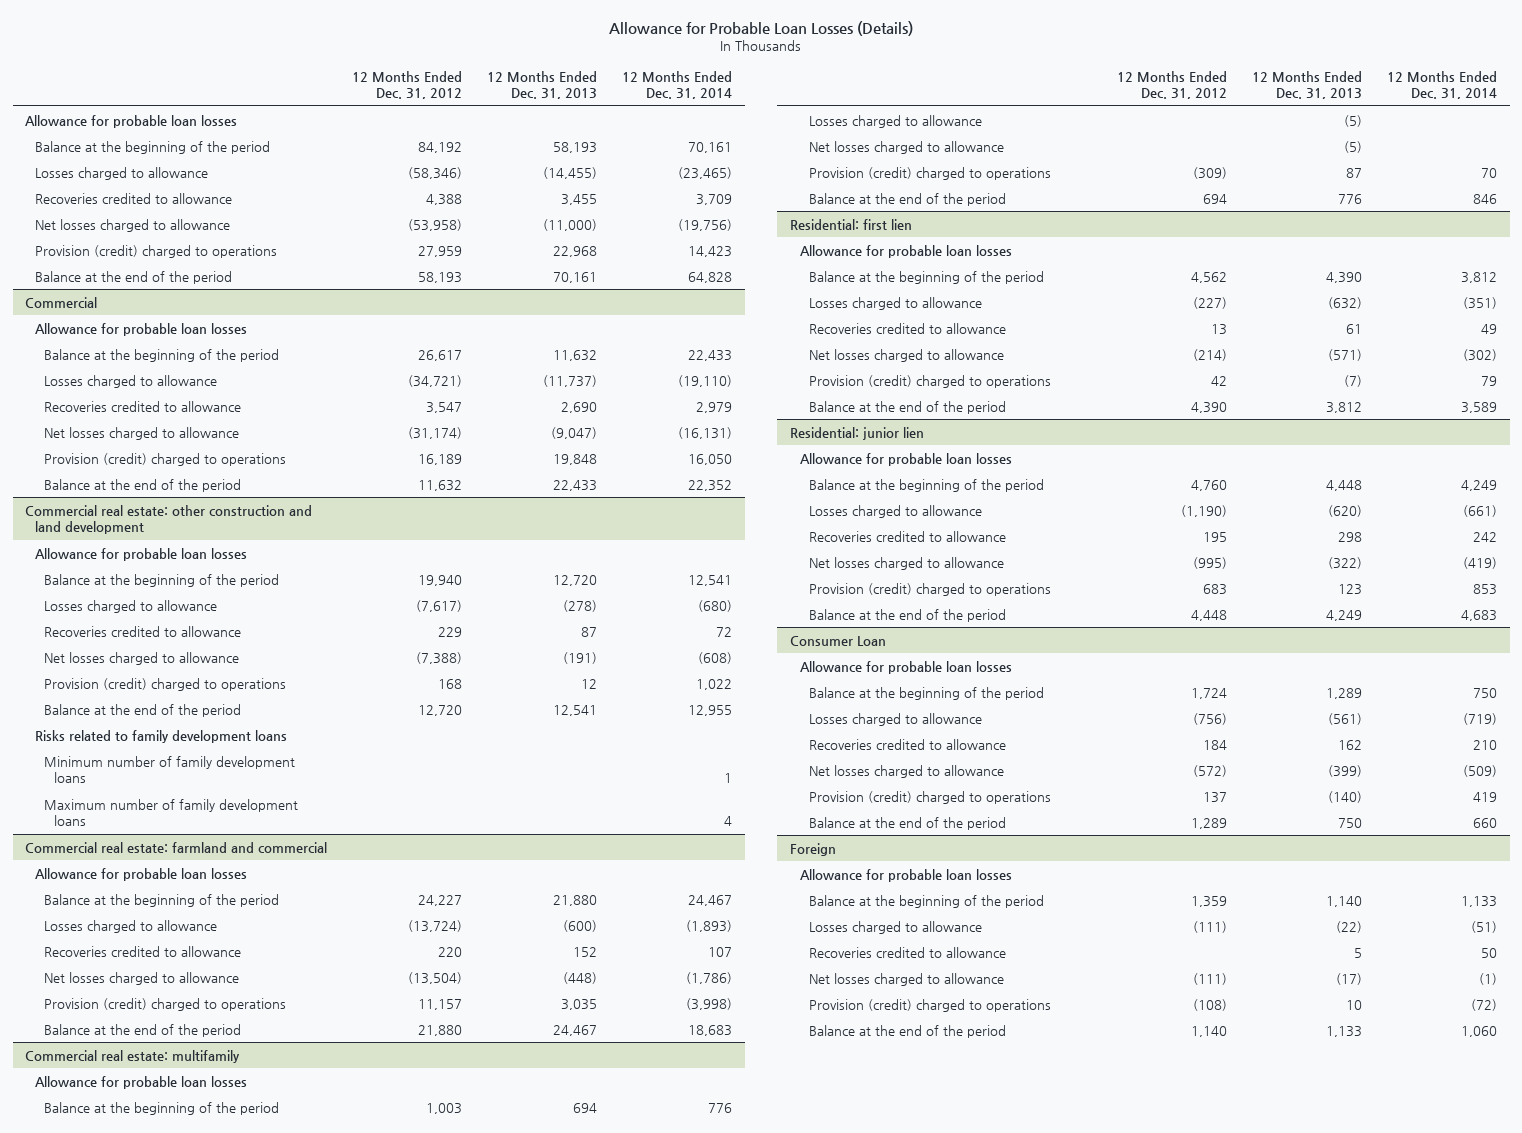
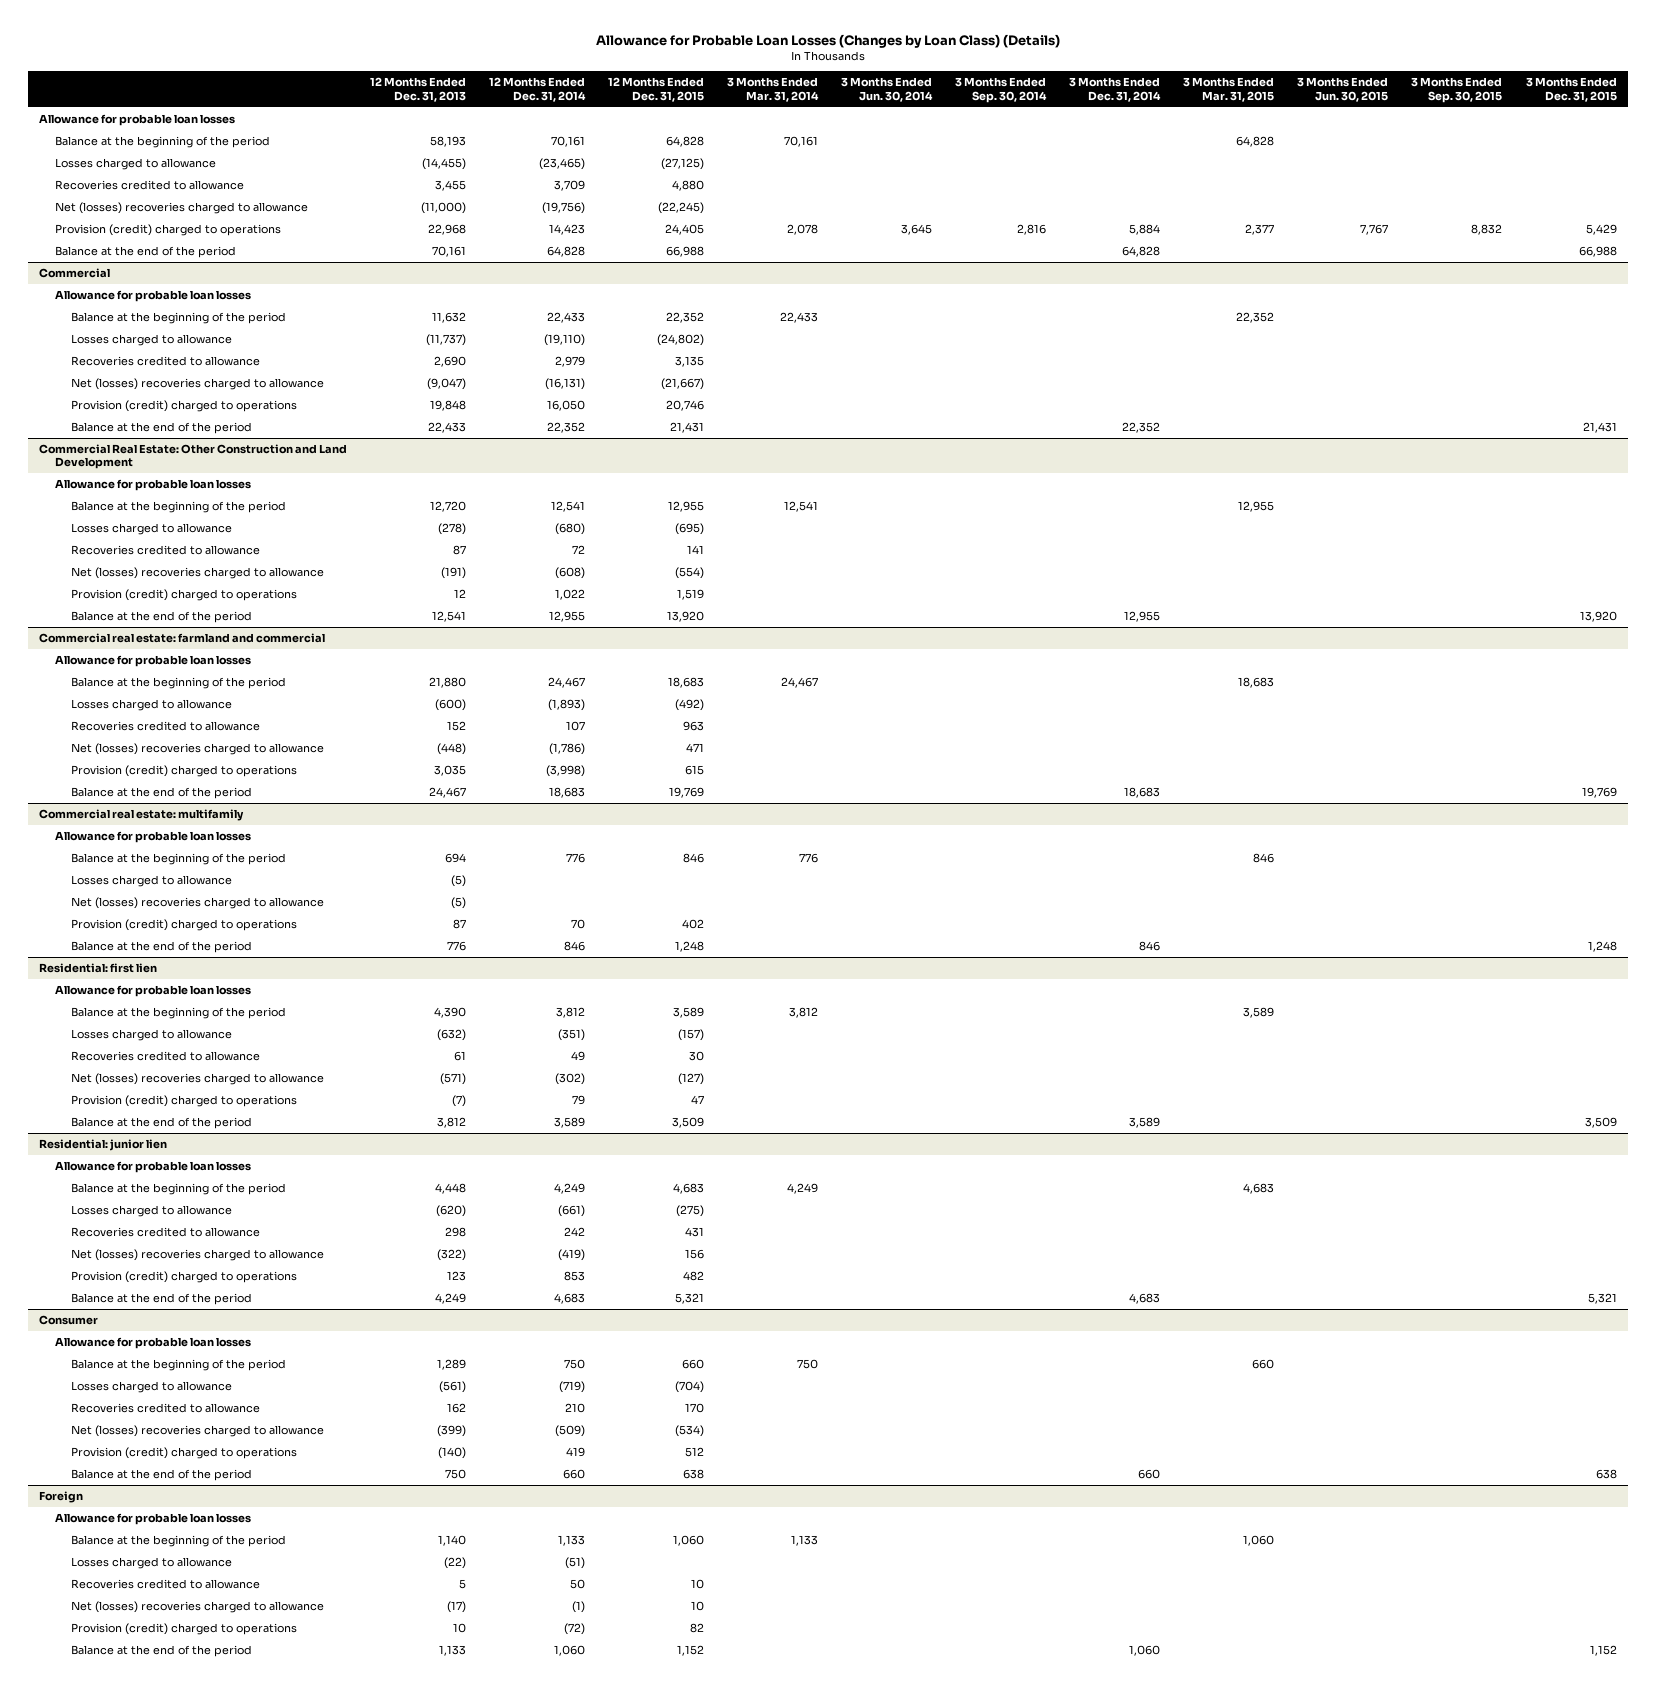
[609,20,914,36] Allowance for Probable Loan Losses (Details) -> [595,34,1060,49] Allowance for Probable Loan Losses (Changes by Loan Class) (Details)
[352,70,463,100] 12 Months Ended Dec. 31, 2012 -> none
none -> [608,77,705,102] 12 Months Ended Dec. 31, 2015
none -> [727,77,820,102] 3 Months Ended Mar. 31, 2014
none -> [841,77,934,102] 3 Months Ended Jun. 30, 2014
none -> [955,77,1048,103] 3 Months Ended Sep. 30, 2014
none -> [1069,77,1162,102] 3 Months Ended Dec. 31, 2014
none -> [1183,77,1275,102] 3 Months Ended Mar. 31, 2015
none -> [1297,77,1389,102] 3 Months Ended Jun. 30, 2015
none -> [1411,77,1503,103] 3 Months Ended Sep. 30, 2015
none -> [1525,77,1617,102] 3 Months Ended Dec. 31, 2015
[34,218,230,232] Net losses charged to allowance -> [55,201,309,214] Net (losses) recoveries charged to allowance
[44,426,240,440] Net losses charged to allowance -> [71,377,325,390] Net (losses) recoveries charged to allowance
[25,504,313,535] Commercial real estate: other construction and land development -> [39,443,348,470] Commercial Real Estate: Other Construction and Land Development
[44,651,240,665] Net losses charged to allowance -> [71,566,325,579] Net (losses) recoveries charged to allowance
[34,729,287,743] Risks related to family development loans -> none
[44,755,296,784] Minimum number of family development loans -> none
[44,798,299,827] Maximum number of family development loans -> none
[44,971,240,985] Net losses charged to allowance -> [71,742,325,755] Net (losses) recoveries charged to allowance
[809,140,1005,154] Net losses charged to allowance -> [71,896,325,909] Net (losses) recoveries charged to allowance
[809,348,1005,362] Net losses charged to allowance -> [71,1072,325,1085] Net (losses) recoveries charged to allowance
[809,556,1005,570] Net losses charged to allowance -> [71,1248,325,1261] Net (losses) recoveries charged to allowance
[789,635,886,646] Consumer Loan -> [39,1314,99,1325] Consumer
[809,764,1005,778] Net losses charged to allowance -> [71,1424,325,1437] Net (losses) recoveries charged to allowance
[809,972,1005,986] Net losses charged to allowance -> [71,1600,325,1613] Net (losses) recoveries charged to allowance

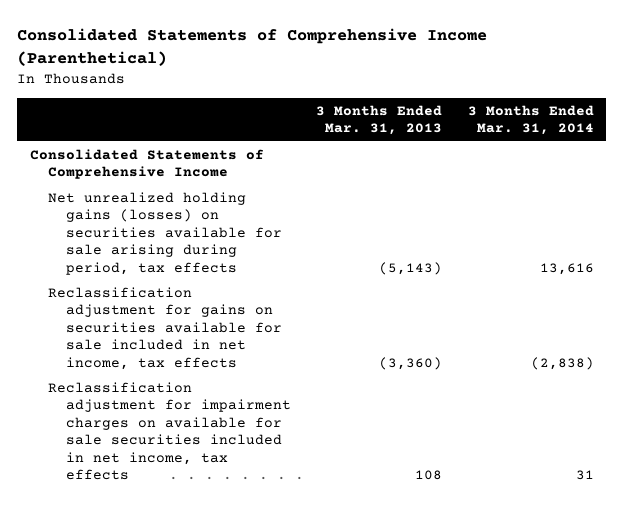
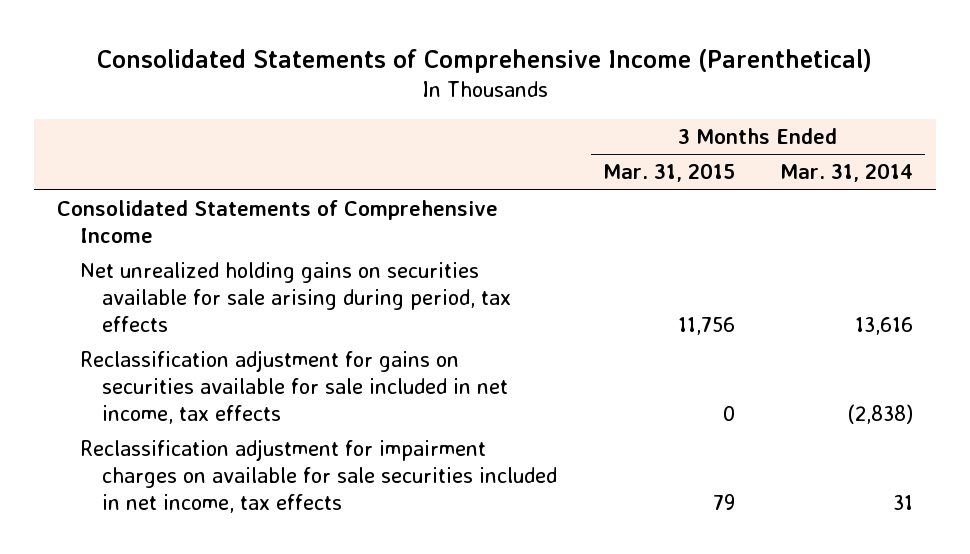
[316,104,443,135] 3 Months Ended Mar. 31, 2013 -> none
none -> [602,163,735,183] Mar. 31, 2015
[47,192,282,275] Net unrealized holding gains (losses) on securities available for sale arising during period, tax effects -> [79,261,512,332] Net unrealized holding gains on securities available for sale arising during period, tax effects

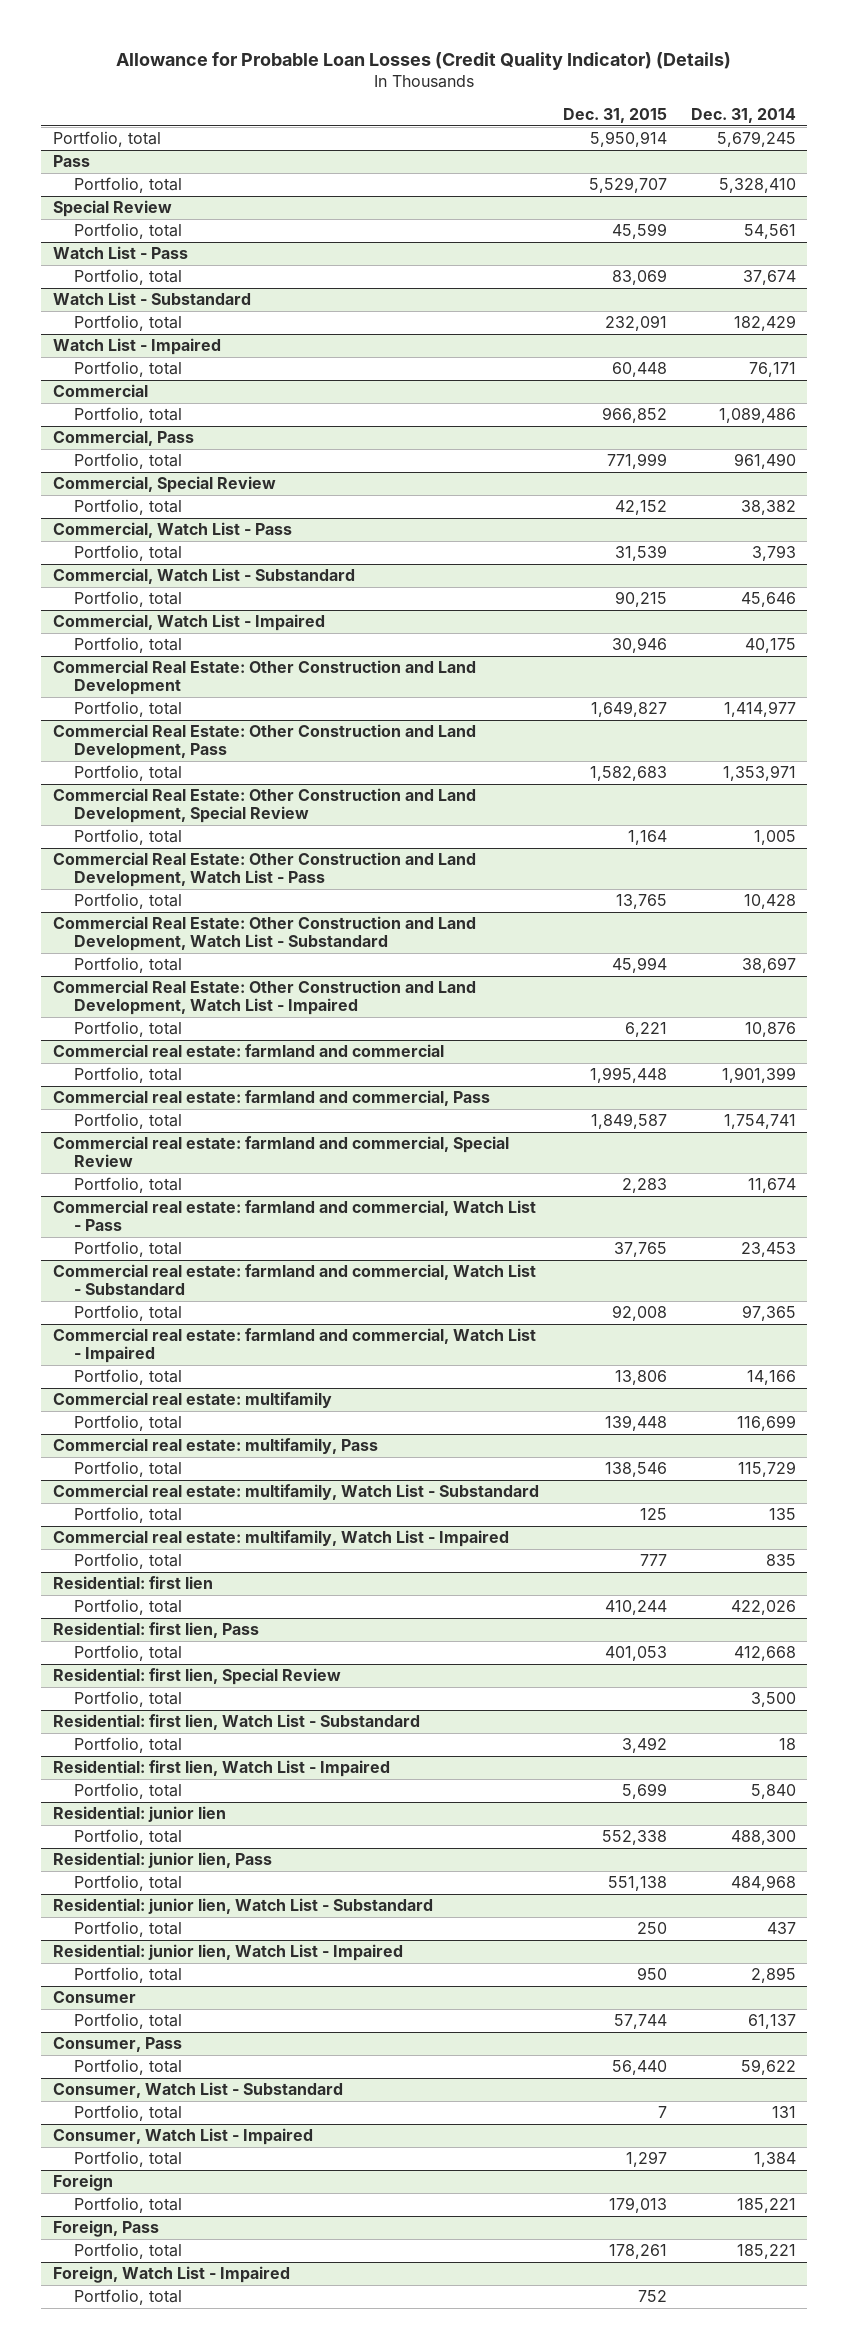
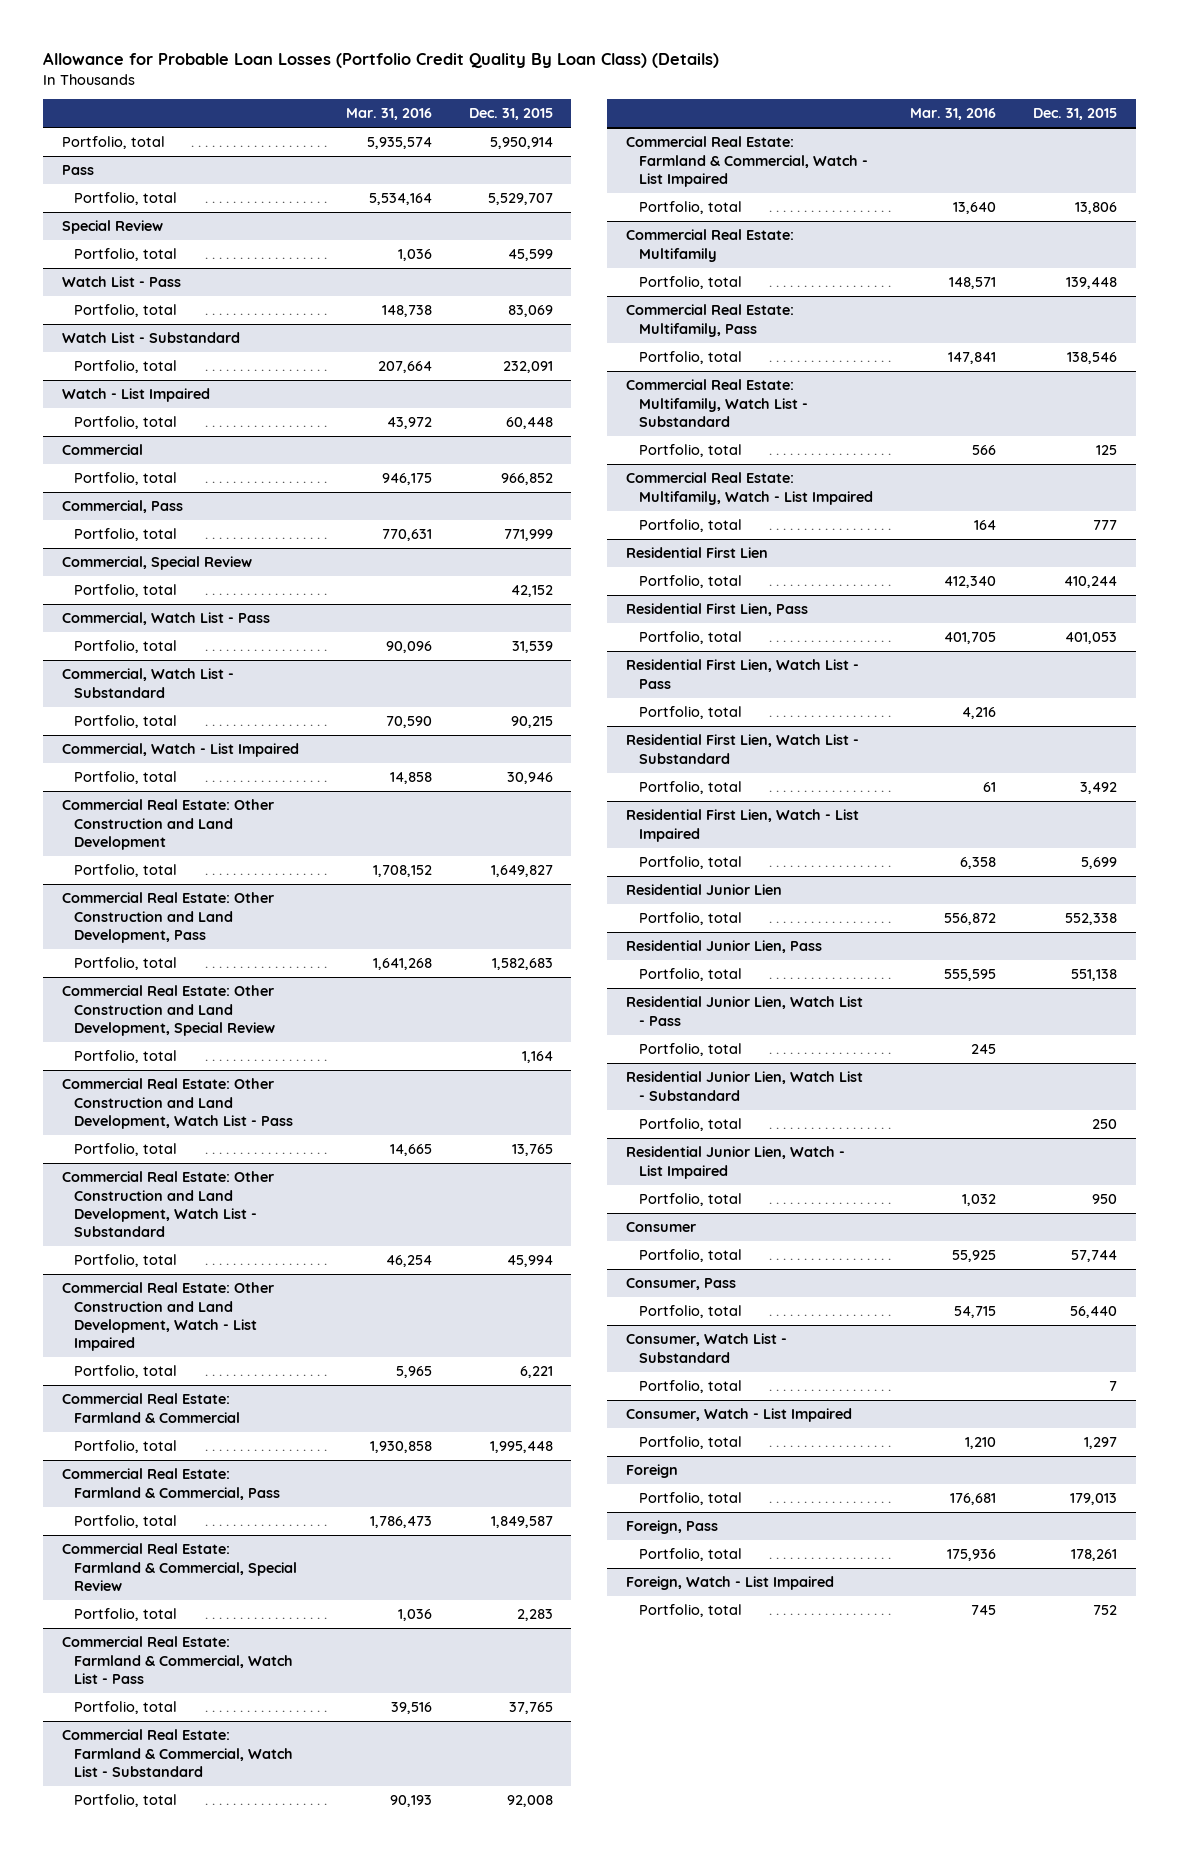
[116,51,732,70] Allowance for Probable Loan Losses (Credit Quality Indicator) (Details) -> [43,52,720,69] Allowance for Probable Loan Losses (Portfolio Credit Quality By Loan Class) (Details)
[690,108,796,124] Dec. 31, 2014 -> none
none -> [345,108,432,121] Mar. 31, 2016
[53,338,222,356] Watch List - Impaired -> [61,388,210,403] Watch - List Impaired
[53,614,326,632] Commercial, Watch List - Impaired -> [61,743,299,758] Commercial, Watch - List Impaired
[53,980,477,1016] Commercial Real Estate: Other Construction and Land Development, Watch List - Impaired -> [61,1282,274,1352] Commercial Real Estate: Other Construction and Land Development, Watch - List Impaired
[53,1044,445,1058] Commercial real estate: farmland and commercial -> [61,1393,241,1423] Commercial Real Estate: Farmland & Commercial
[53,1090,491,1107] Commercial real estate: farmland and commercial, Pass -> [61,1468,281,1500] Commercial Real Estate: Farmland & Commercial, Pass
[53,1136,510,1168] Commercial real estate: farmland and commercial, Special Review -> [61,1543,298,1592] Commercial Real Estate: Farmland & Commercial, Special Review
[53,1200,537,1232] Commercial real estate: farmland and commercial, Watch List - Pass -> [61,1636,294,1685] Commercial Real Estate: Farmland & Commercial, Watch List - Pass
[53,1264,537,1296] Commercial real estate: farmland and commercial, Watch List - Substandard -> [61,1729,294,1778] Commercial Real Estate: Farmland & Commercial, Watch List - Substandard
[53,1328,537,1364] Commercial real estate: farmland and commercial, Watch List - Impaired -> [626,136,868,188] Commercial Real Estate: Farmland & Commercial, Watch - List Impaired
[53,1392,333,1409] Commercial real estate: multifamily -> [626,229,795,262] Commercial Real Estate: Multifamily
[53,1438,379,1455] Commercial real estate: multifamily, Pass -> [626,304,795,337] Commercial Real Estate: Multifamily, Pass
[53,1484,540,1501] Commercial real estate: multifamily, Watch List - Substandard -> [626,379,808,428] Commercial Real Estate: Multifamily, Watch List - Substandard
[53,1530,510,1548] Commercial real estate: multifamily, Watch List - Impaired -> [626,472,873,505] Commercial Real Estate: Multifamily, Watch - List Impaired
[53,1576,214,1590] Residential: first lien -> [626,547,769,559] Residential First Lien
[53,1622,260,1639] Residential: first lien, Pass -> [626,603,809,617] Residential First Lien, Pass
[53,1668,342,1686] Residential: first lien, Special Review -> none
none -> [626,659,860,689] Residential First Lien, Watch List - Pass
[53,1714,421,1731] Residential: first lien, Watch List - Substandard -> [626,734,860,764] Residential First Lien, Watch List - Substandard
[53,1760,391,1778] Residential: first lien, Watch List - Impaired -> [626,809,860,842] Residential First Lien, Watch - List Impaired
[53,1806,227,1823] Residential: junior lien -> [626,884,783,896] Residential Junior Lien
[53,1852,273,1869] Residential: junior lien, Pass -> [626,940,823,954] Residential Junior Lien, Pass
none -> [626,996,864,1026] Residential Junior Lien, Watch List - Pass
none -> [638,1043,742,1057] Portfolio, total
[53,1898,434,1915] Residential: junior lien, Watch List - Substandard -> [626,1071,864,1101] Residential Junior Lien, Watch List - Substandard
[53,1944,404,1962] Residential: junior lien, Watch List - Impaired -> [626,1146,846,1179] Residential Junior Lien, Watch - List Impaired
[53,2128,314,2146] Consumer, Watch List - Impaired -> [626,1408,853,1423] Consumer, Watch - List Impaired
[53,2266,291,2284] Foreign, Watch List - Impaired -> [626,1576,835,1591] Foreign, Watch - List Impaired

